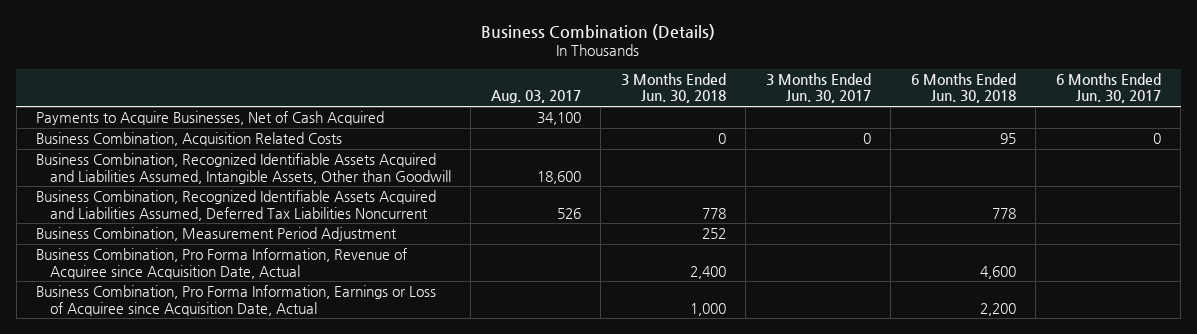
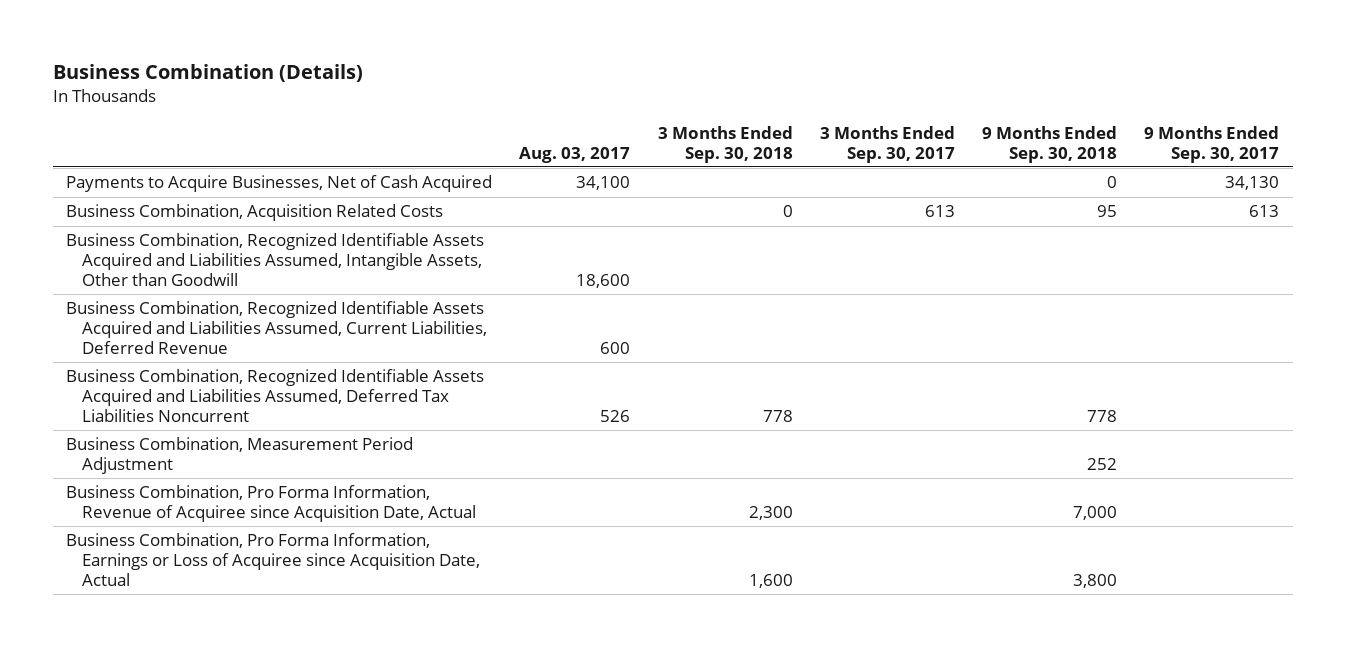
[620,72,726,104] 3 Months Ended Jun. 30, 2018 -> none
[765,72,871,104] 3 Months Ended Jun. 30, 2017 -> none
[910,72,1016,104] 6 Months Ended Jun. 30, 2018 -> none
[1055,72,1161,104] 6 Months Ended Jun. 30, 2017 -> none
none -> [657,125,793,163] 3 Months Ended Sep. 30, 2018
none -> [819,125,955,163] 3 Months Ended Sep. 30, 2017
none -> [982,125,1118,163] 9 Months Ended Sep. 30, 2018
none -> [1144,125,1280,163] 9 Months Ended Sep. 30, 2017
none -> [66,301,487,354] Business Combination, Recognized Identifiable Assets Acquired and Liabilities Assumed, Current Liabilities, Deferred Revenue

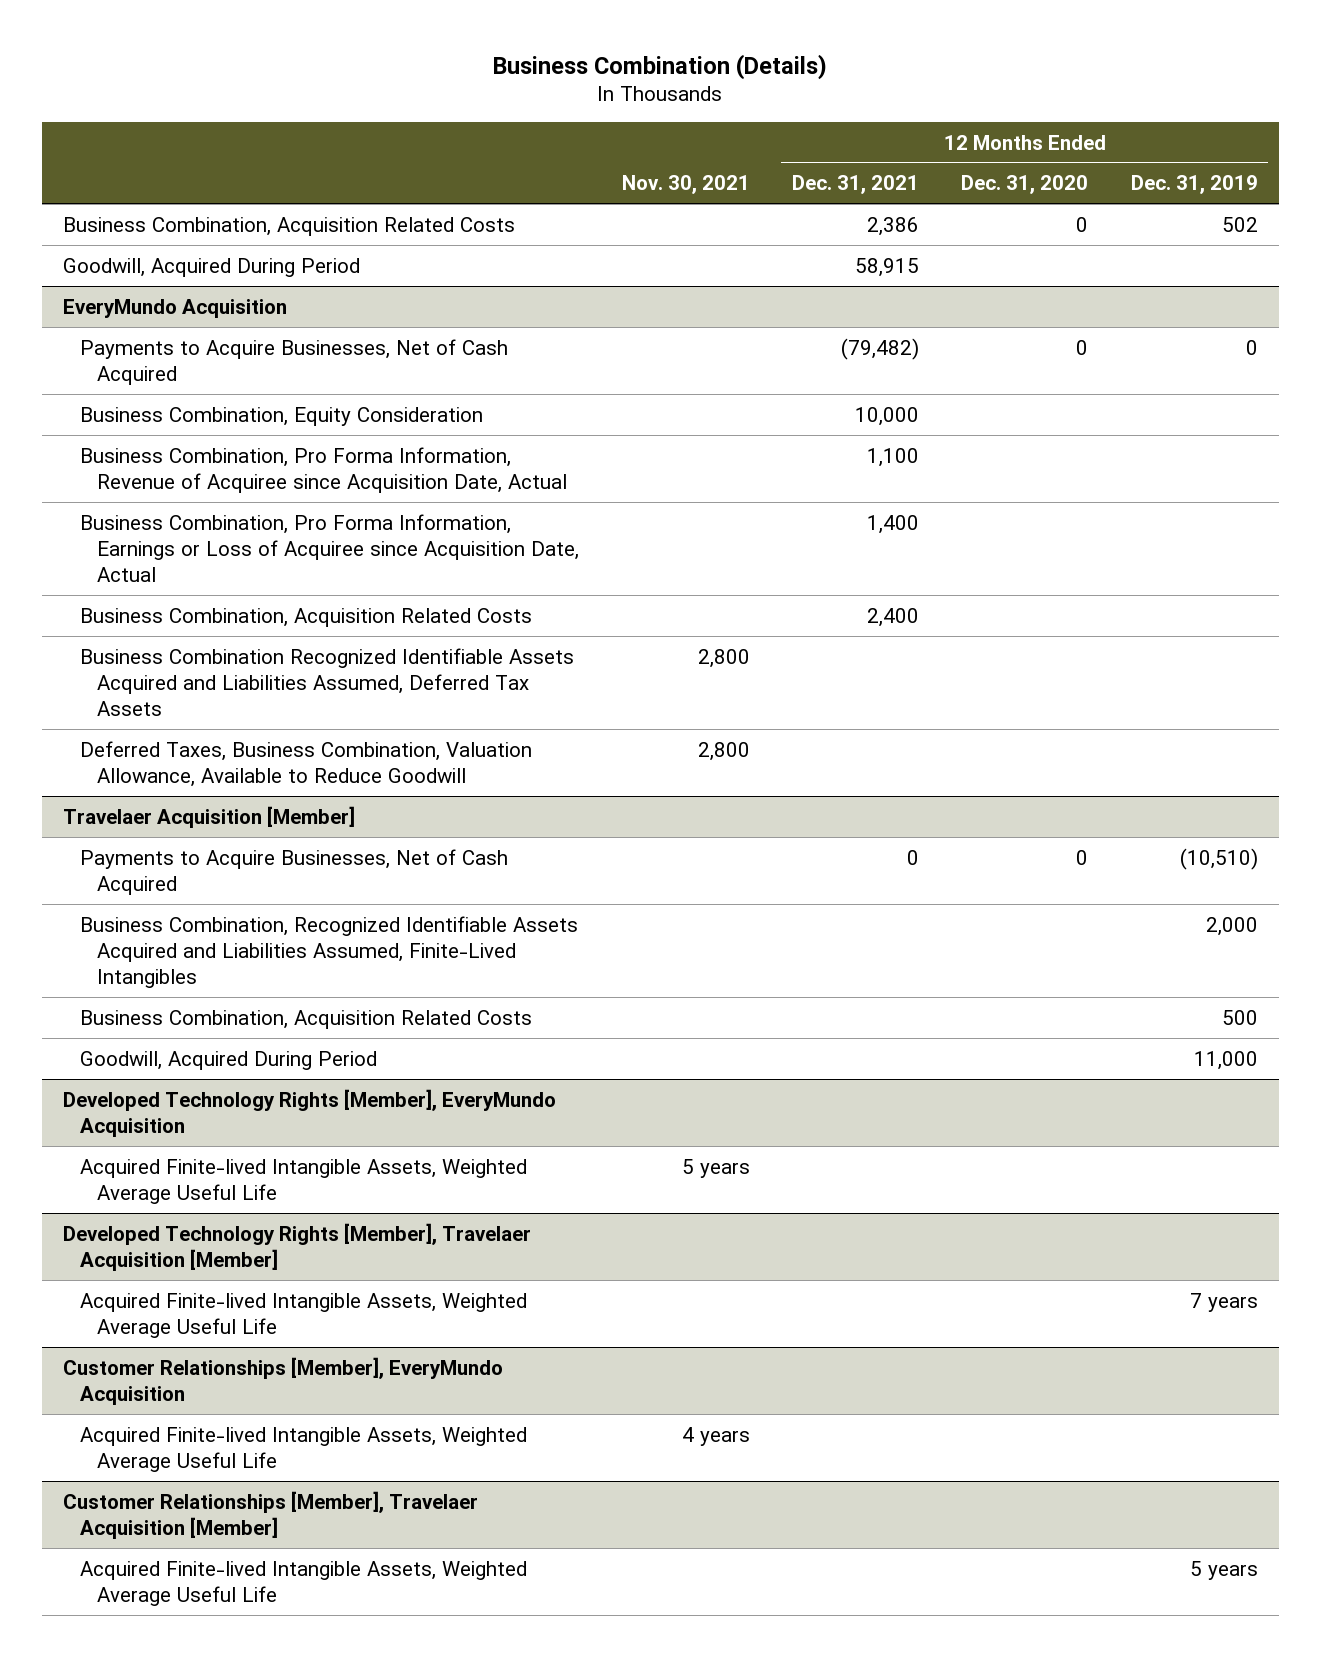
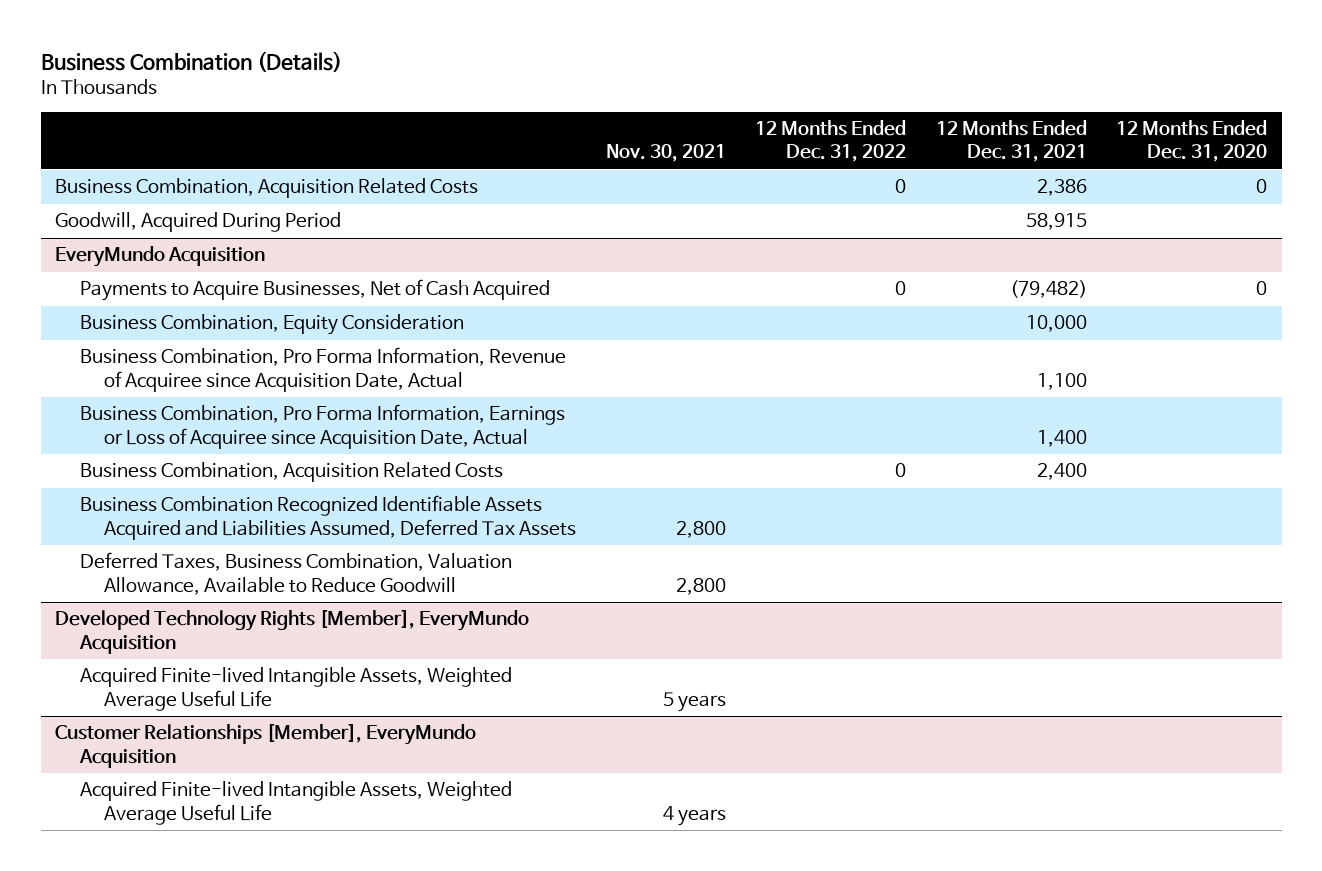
[1130,175,1258,195] Dec. 31, 2019 -> none
none -> [755,120,907,163] 12 Months Ended Dec. 31, 2022
[62,805,355,828] Travelaer Acquisition [Member] -> none
[80,848,509,895] Payments to Acquire Businesses, Net of Cash Acquired -> none
[80,915,579,988] Business Combination, Recognized Identifiable Assets Acquired and Liabilities Assumed, Finite-Lived Intangibles -> none
[80,1009,533,1029] Business Combination, Acquisition Related Costs -> none
[80,1050,378,1070] Goodwill, Acquired During Period -> none
[62,1222,531,1271] Developed Technology Rights [Member], Travelaer Acquisition [Member] -> none
[80,1292,528,1338] Acquired Finite-lived Intangible Assets, Weighted Average Useful Life -> none
[62,1490,478,1539] Customer Relationships [Member], Travelaer Acquisition [Member] -> none
[80,1560,528,1606] Acquired Finite-lived Intangible Assets, Weighted Average Useful Life -> none

